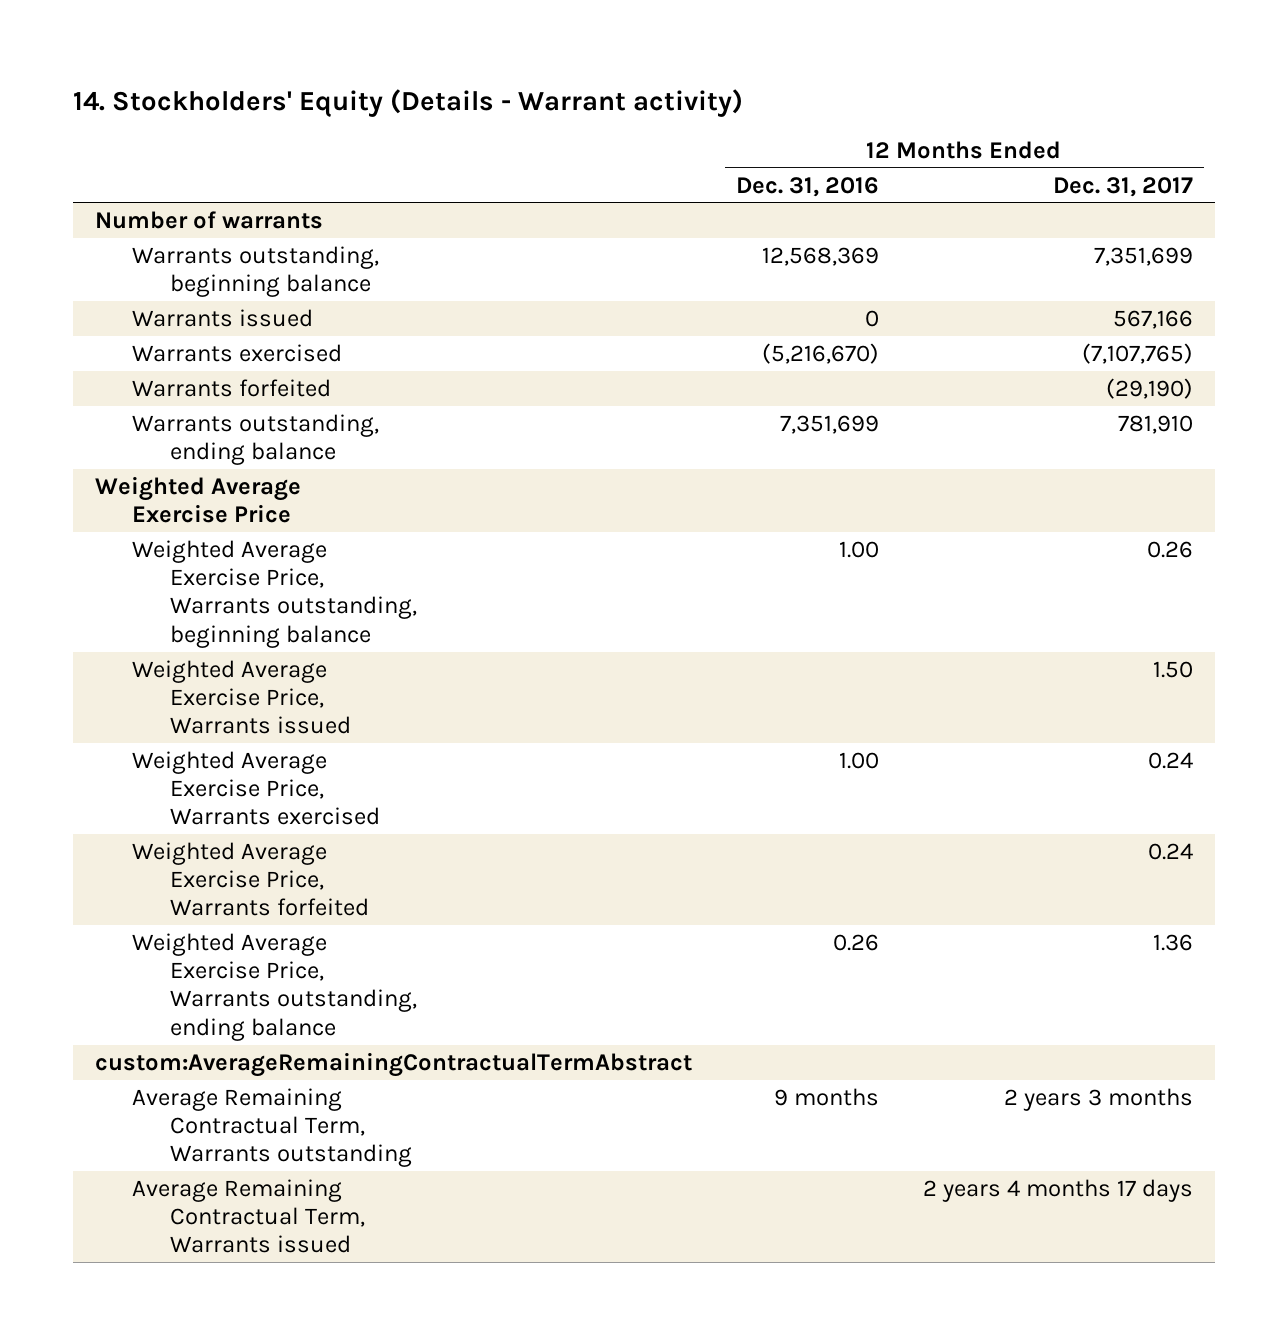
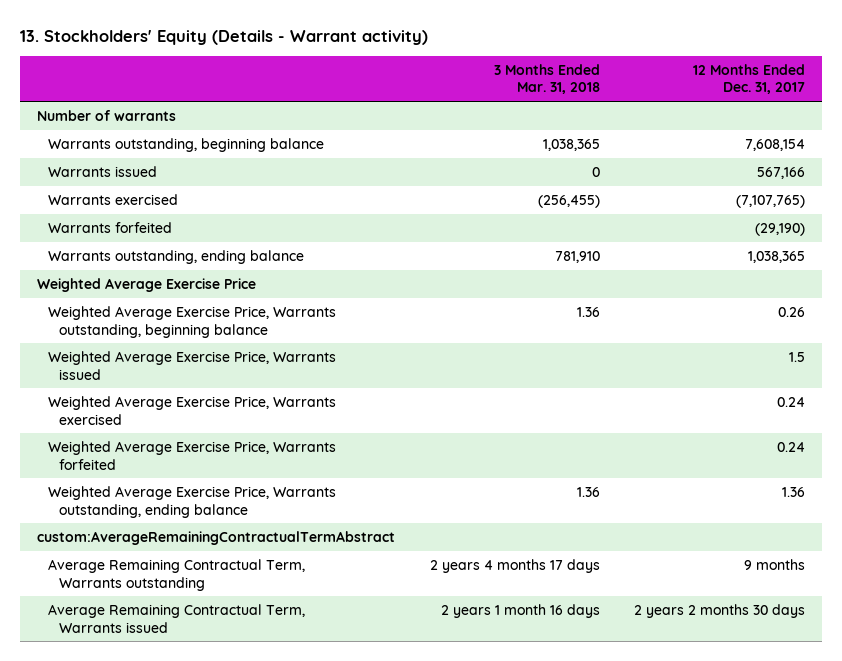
[72,88,743,117] 14. Stockholders' Equity (Details - Warrant activity) -> [19,29,428,45] 13. Stockholders' Equity (Details - Warrant activity)
[735,176,879,197] Dec. 31, 2016 -> none
none -> [493,63,600,95] 3 Months Ended Mar. 31, 2018
[1093,246,1193,266] 7,351,699 -> [745,138,806,151] 7,608,154
[1117,414,1193,434] 781,910 -> [748,250,806,263] 1,038,365
[1152,660,1193,678] 1.50 -> [789,351,806,362] 1.5
[1003,1087,1193,1111] 2 years 3 months -> [744,558,806,570] 9 months
[922,1178,1193,1202] 2 years 4 months 17 days -> [634,603,806,618] 2 years 2 months 30 days

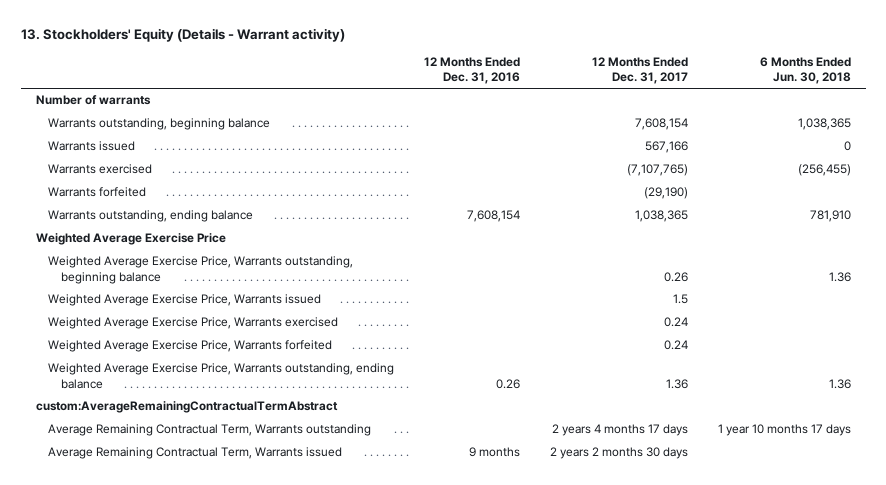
[493,63,600,95] 3 Months Ended Mar. 31, 2018 -> none
none -> [424,57,521,85] 12 Months Ended Dec. 31, 2016
none -> [759,57,851,85] 6 Months Ended Jun. 30, 2018
[744,558,806,570] 9 months -> [552,424,689,437] 2 years 4 months 17 days

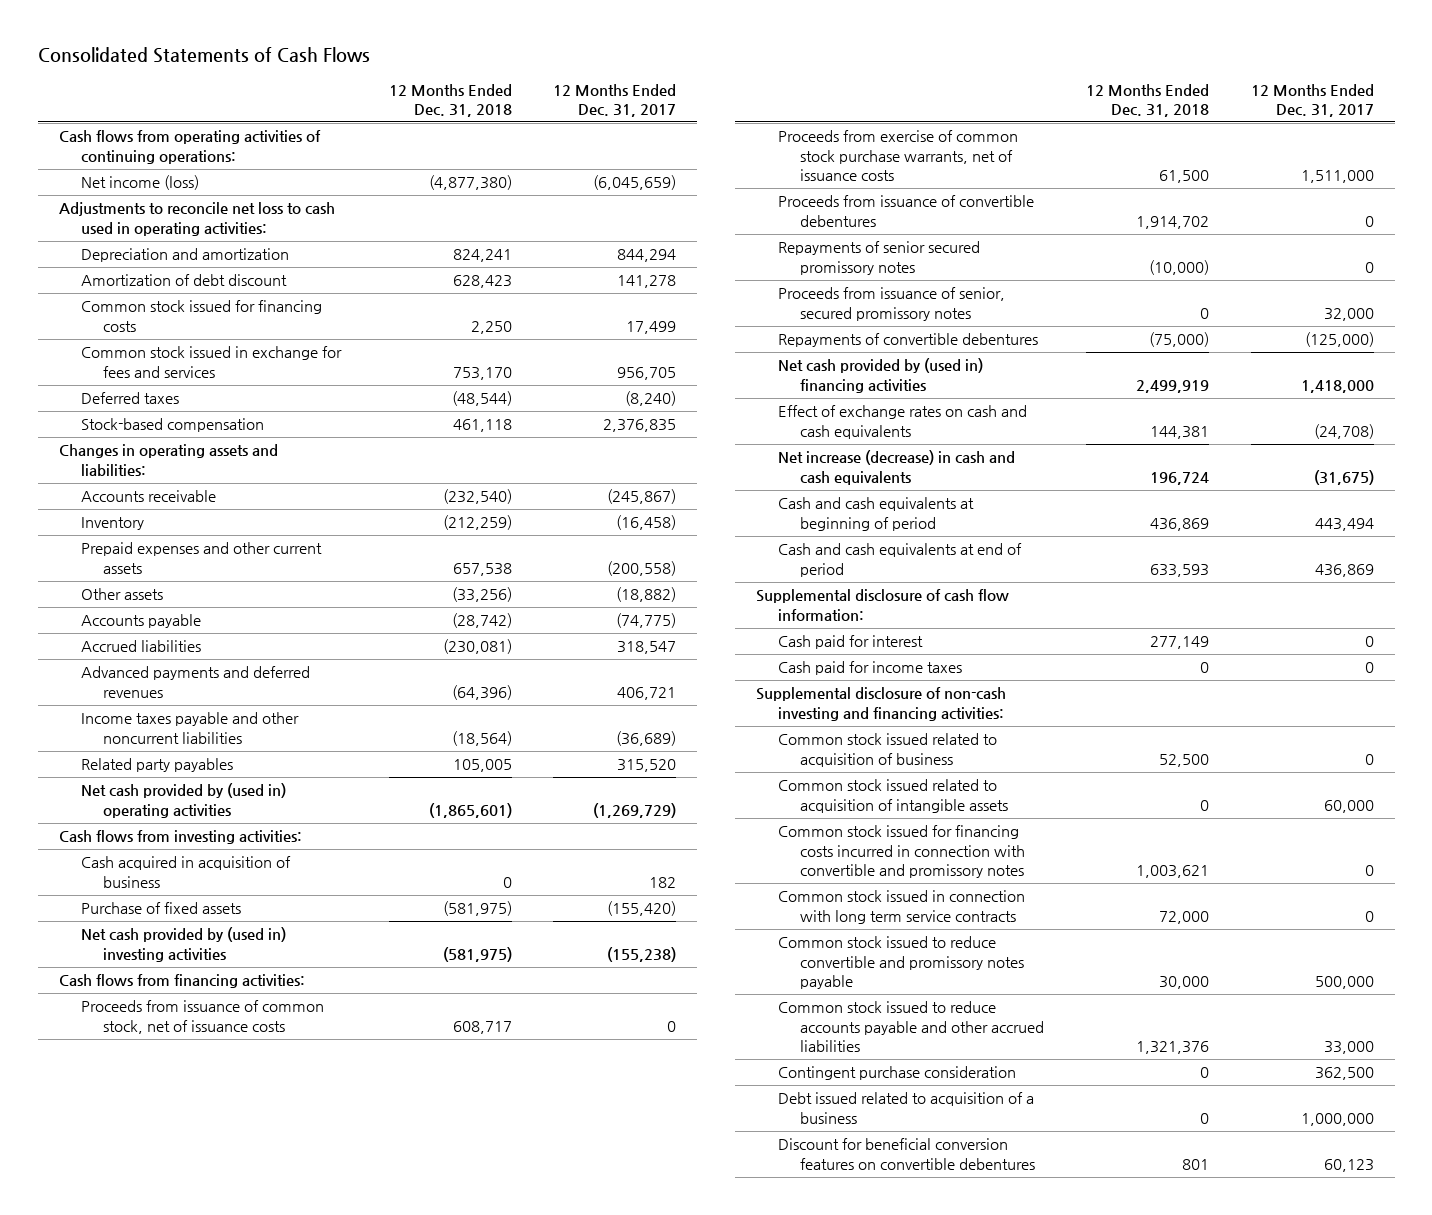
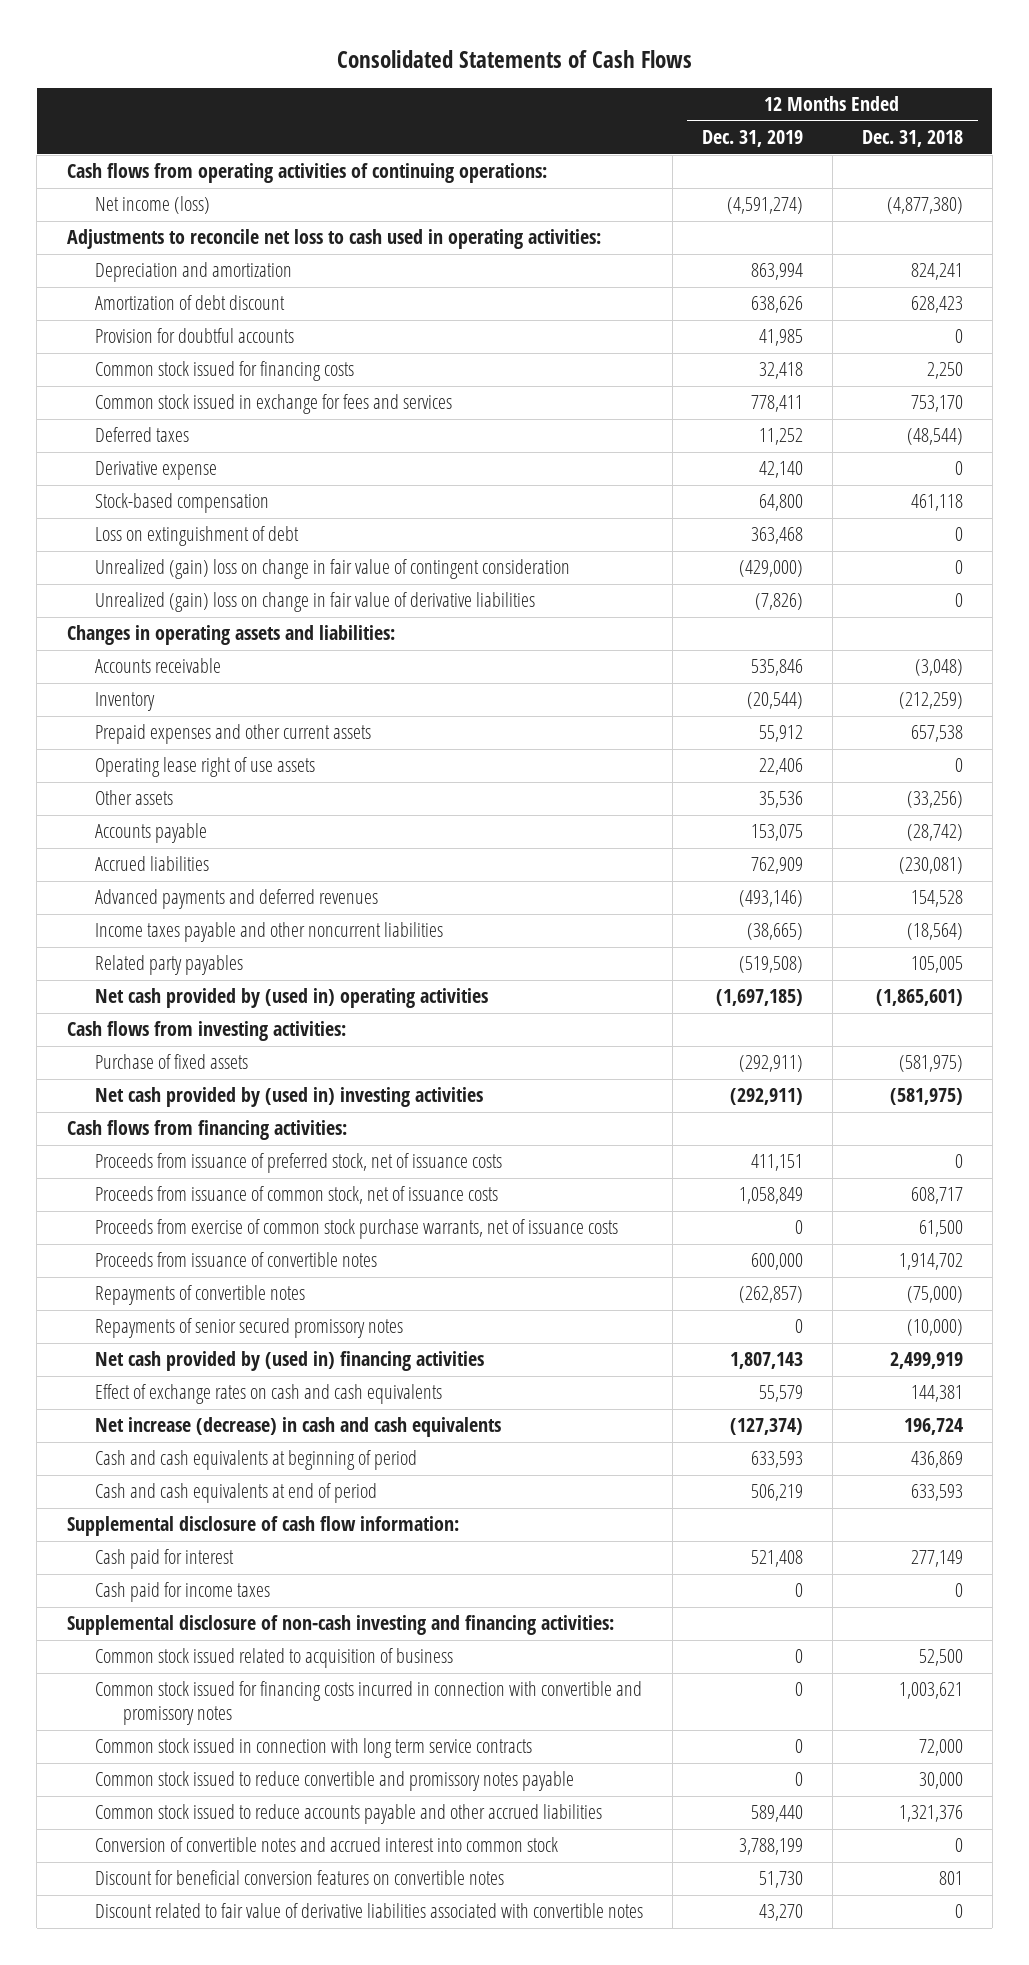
[553,83,677,117] 12 Months Ended Dec. 31, 2017 -> none
none -> [701,130,803,148] Dec. 31, 2019
none -> [94,328,294,344] Provision for doubtful accounts
none -> [94,461,217,481] Derivative expense
none -> [94,526,299,547] Loss on extinguishment of debt
none -> [94,559,570,580] Unrealized (gain) loss on change in fair value of contingent consideration
none -> [94,592,535,613] Unrealized (gain) loss on change in fair value of derivative liabilities
[442,489,512,505] (232,540) -> [914,659,963,677] (3,048)
none -> [94,757,315,778] Operating lease right of use assets
[451,684,512,700] (64,396) -> [910,890,963,908] 154,528
[80,856,291,888] Cash acquired in acquisition of business -> none
none -> [94,1153,502,1174] Proceeds from issuance of preferred stock, net of issuance costs
[777,195,1034,227] Proceeds from issuance of convertible debentures -> [94,1252,377,1268] Proceeds from issuance of convertible notes
none -> [94,1285,305,1306] Repayments of convertible notes
[777,287,1005,321] Proceeds from issuance of senior, secured promissory notes -> none
[777,333,1038,348] Repayments of convertible debentures -> none
[777,779,1009,813] Common stock issued related to acquisition of intangible assets -> none
[777,1066,1016,1081] Contingent purchase consideration -> none
[777,1092,1034,1124] Debt issued related to acquisition of a business -> none
none -> [94,1837,558,1853] Conversion of convertible notes and accrued interest into common stock
[777,1138,1036,1170] Discount for beneficial conversion features on convertible debentures -> [94,1870,504,1886] Discount for beneficial conversion features on convertible notes
none -> [94,1903,643,1919] Discount related to fair value of derivative liabilities associated with convertible notes

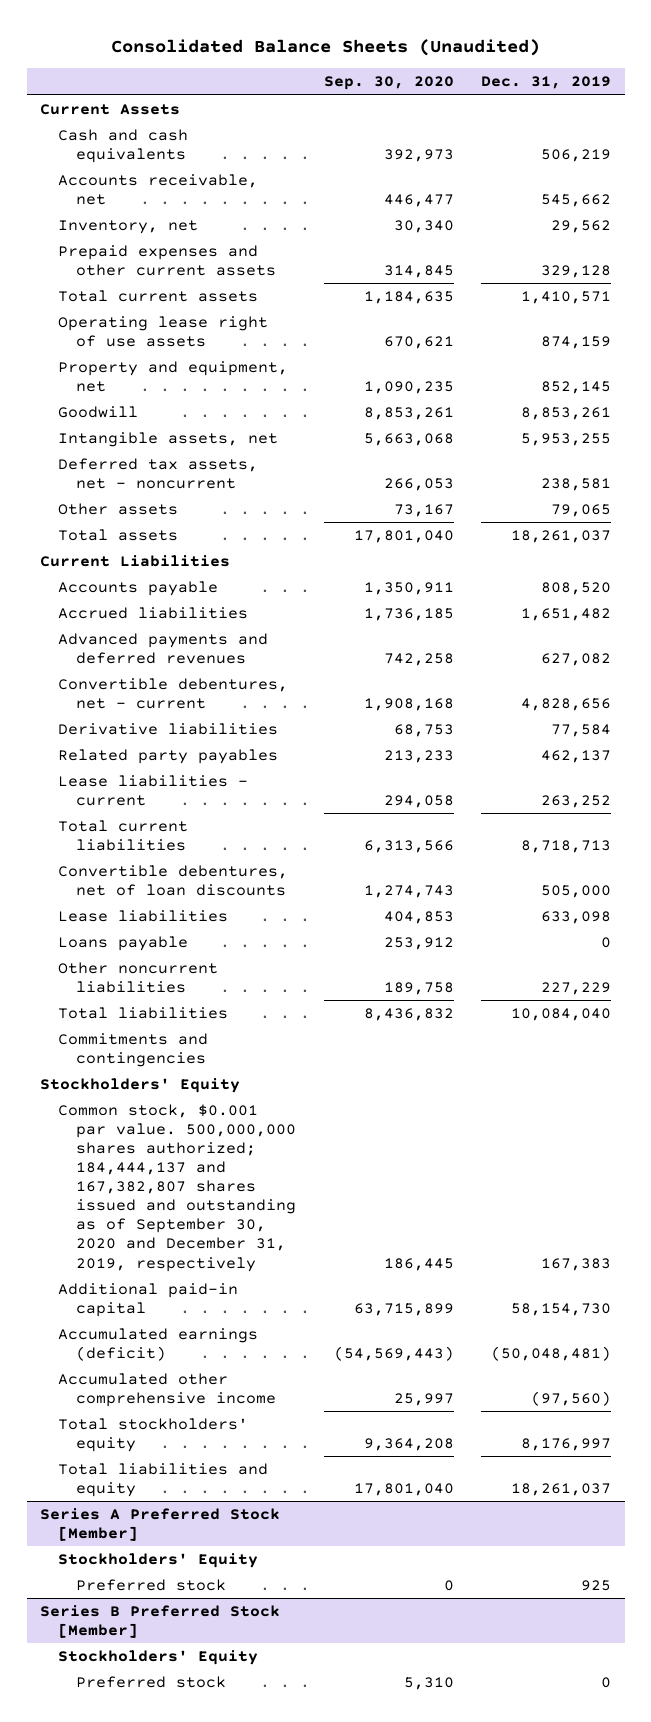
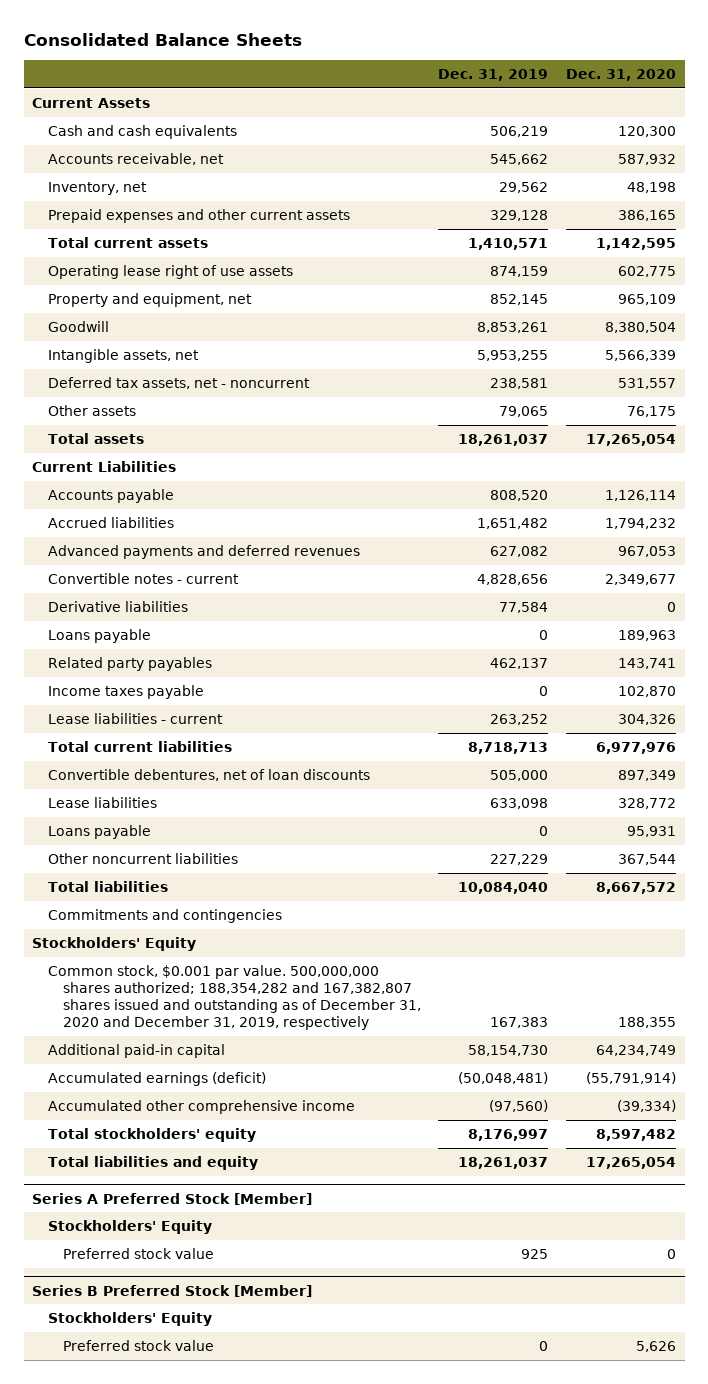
[110,39,540,57] Consolidated Balance Sheets (Unaudited) -> [23,32,302,46] Consolidated Balance Sheets
[323,76,454,91] Sep. 30, 2020 -> none
none -> [565,68,676,81] Dec. 31, 2020
[58,677,289,710] Convertible debentures, net - current -> [47,572,239,584] Convertible notes - current
none -> [47,628,151,643] Loans payable
none -> [47,684,204,699] Income taxes payable
[58,1103,297,1272] Common stock, $0.001 par value. 500,000,000 shares authorized; 184,444,137 and 167,382,807 shares issued and outstanding as of September 30, 2020 and December 31, 2019, respectively -> [47,964,421,1031] Common stock, $0.001 par value. 500,000,000 shares authorized; 188,354,282 and 167,382,807 shares issued and outstanding as of December 31, 2020 and December 31, 2019, respectively
[76,1578,227,1591] Preferred stock -> [62,1247,214,1259] Preferred stock value
[76,1675,227,1688] Preferred stock -> [62,1339,214,1351] Preferred stock value

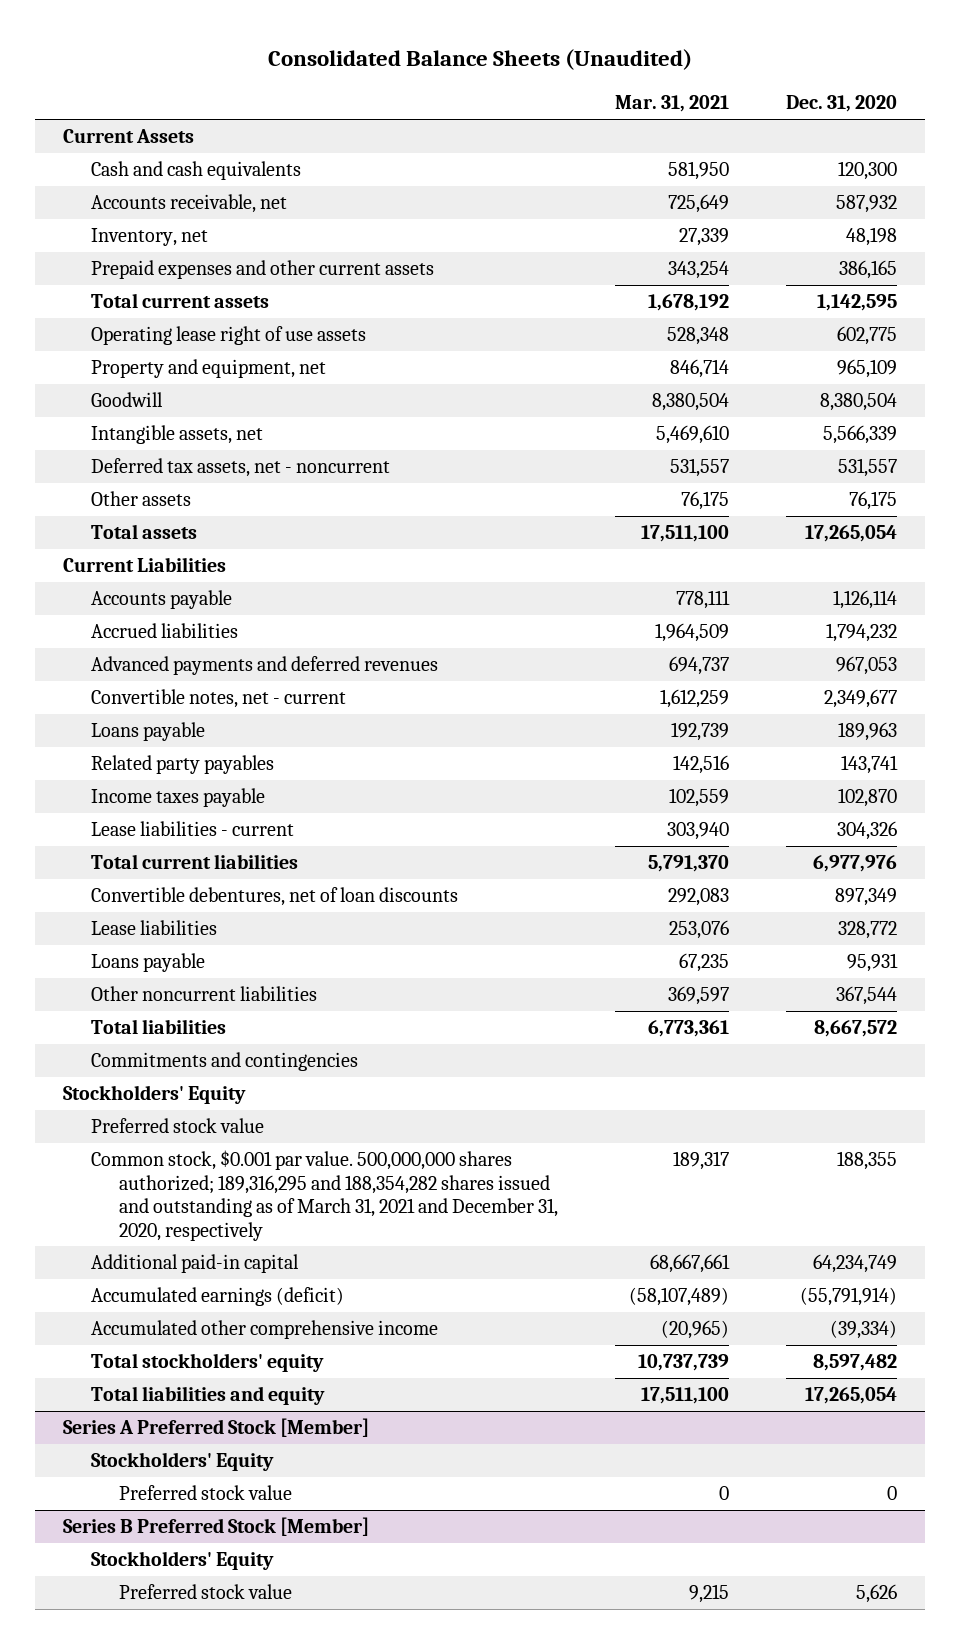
[23,32,302,46] Consolidated Balance Sheets -> [267,48,692,70] Consolidated Balance Sheets (Unaudited)
[438,68,549,81] Dec. 31, 2019 -> none
none -> [614,95,729,113] Mar. 31, 2021
[47,600,188,612] Derivative liabilities -> none
[47,572,239,584] Convertible notes - current -> [91,689,347,709] Convertible notes, net - current
none -> [91,1118,265,1134] Preferred stock value
[47,964,421,1031] Common stock, $0.001 par value. 500,000,000 shares authorized; 188,354,282 and 167,382,807 shares issued and outstanding as of December 31, 2020 and December 31, 2019, respectively -> [91,1150,559,1241] Common stock, $0.001 par value. 500,000,000 shares authorized; 189,316,295 and 188,354,282 shares issued and outstanding as of March 31, 2021 and December 31, 2020, respectively

